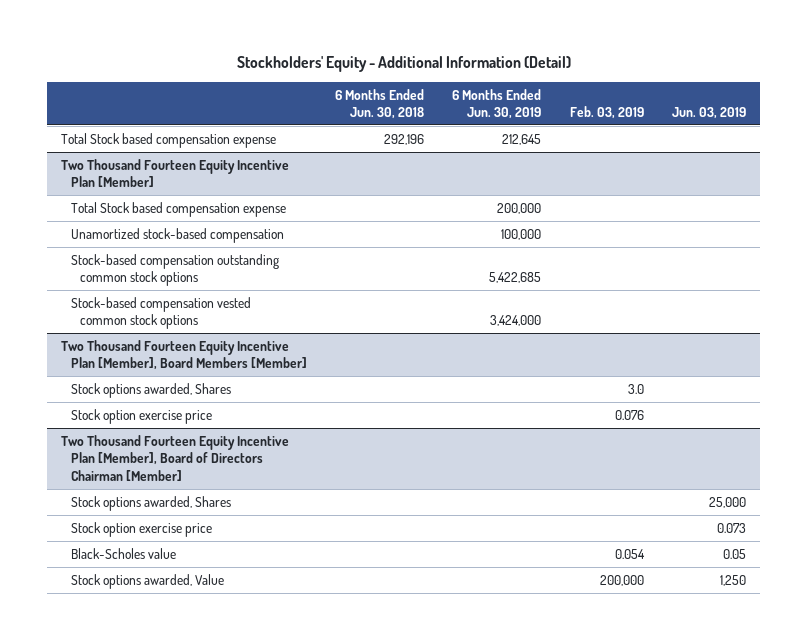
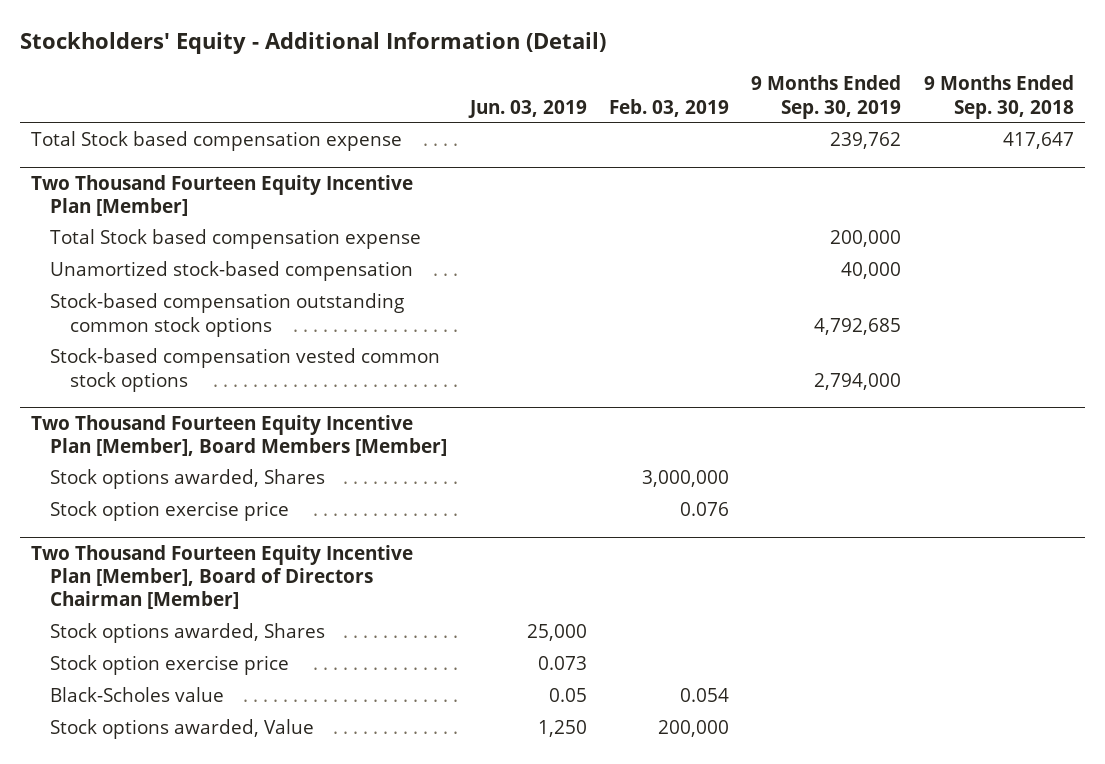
[335,88,425,119] 6 Months Ended Jun. 30, 2018 -> none
[452,88,542,119] 6 Months Ended Jun. 30, 2019 -> none
none -> [751,75,902,119] 9 Months Ended Sep. 30, 2019
none -> [923,75,1074,119] 9 Months Ended Sep. 30, 2018
[627,383,644,394] 3.0 -> [642,470,730,488] 3,000,000

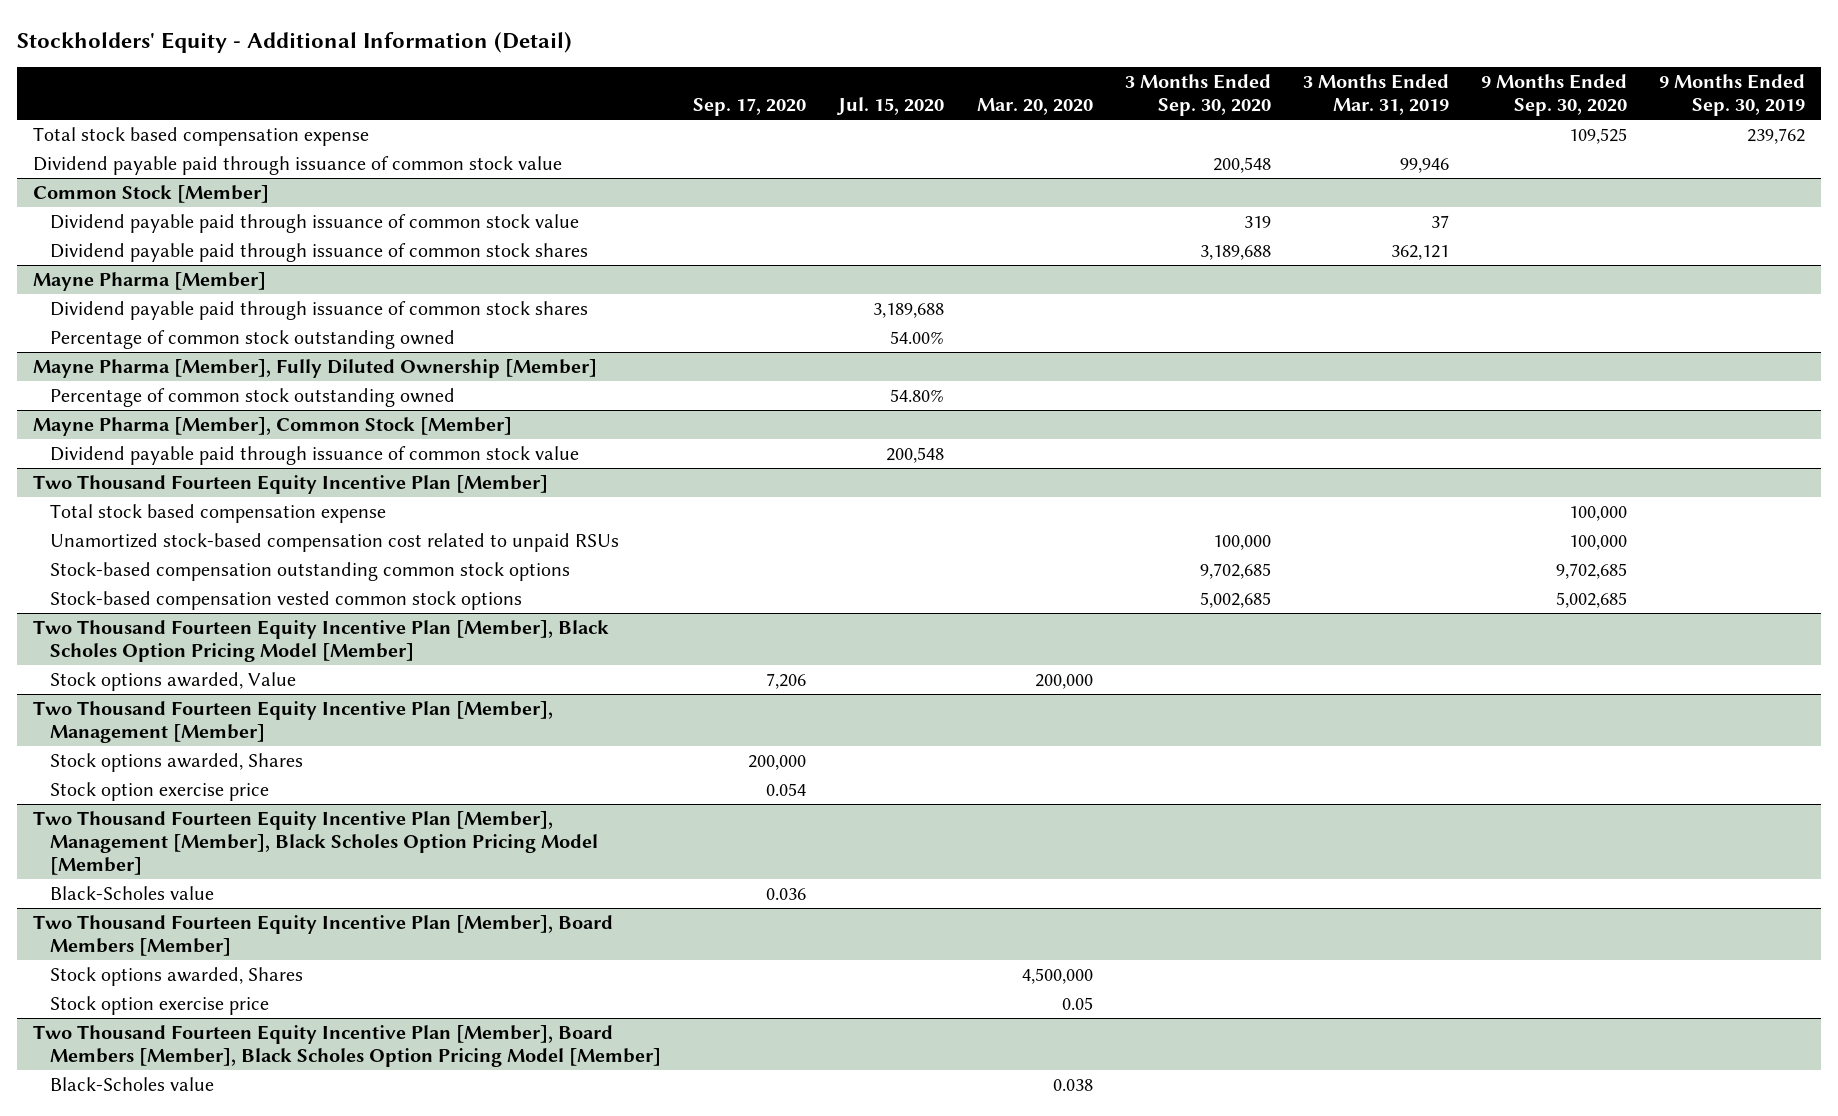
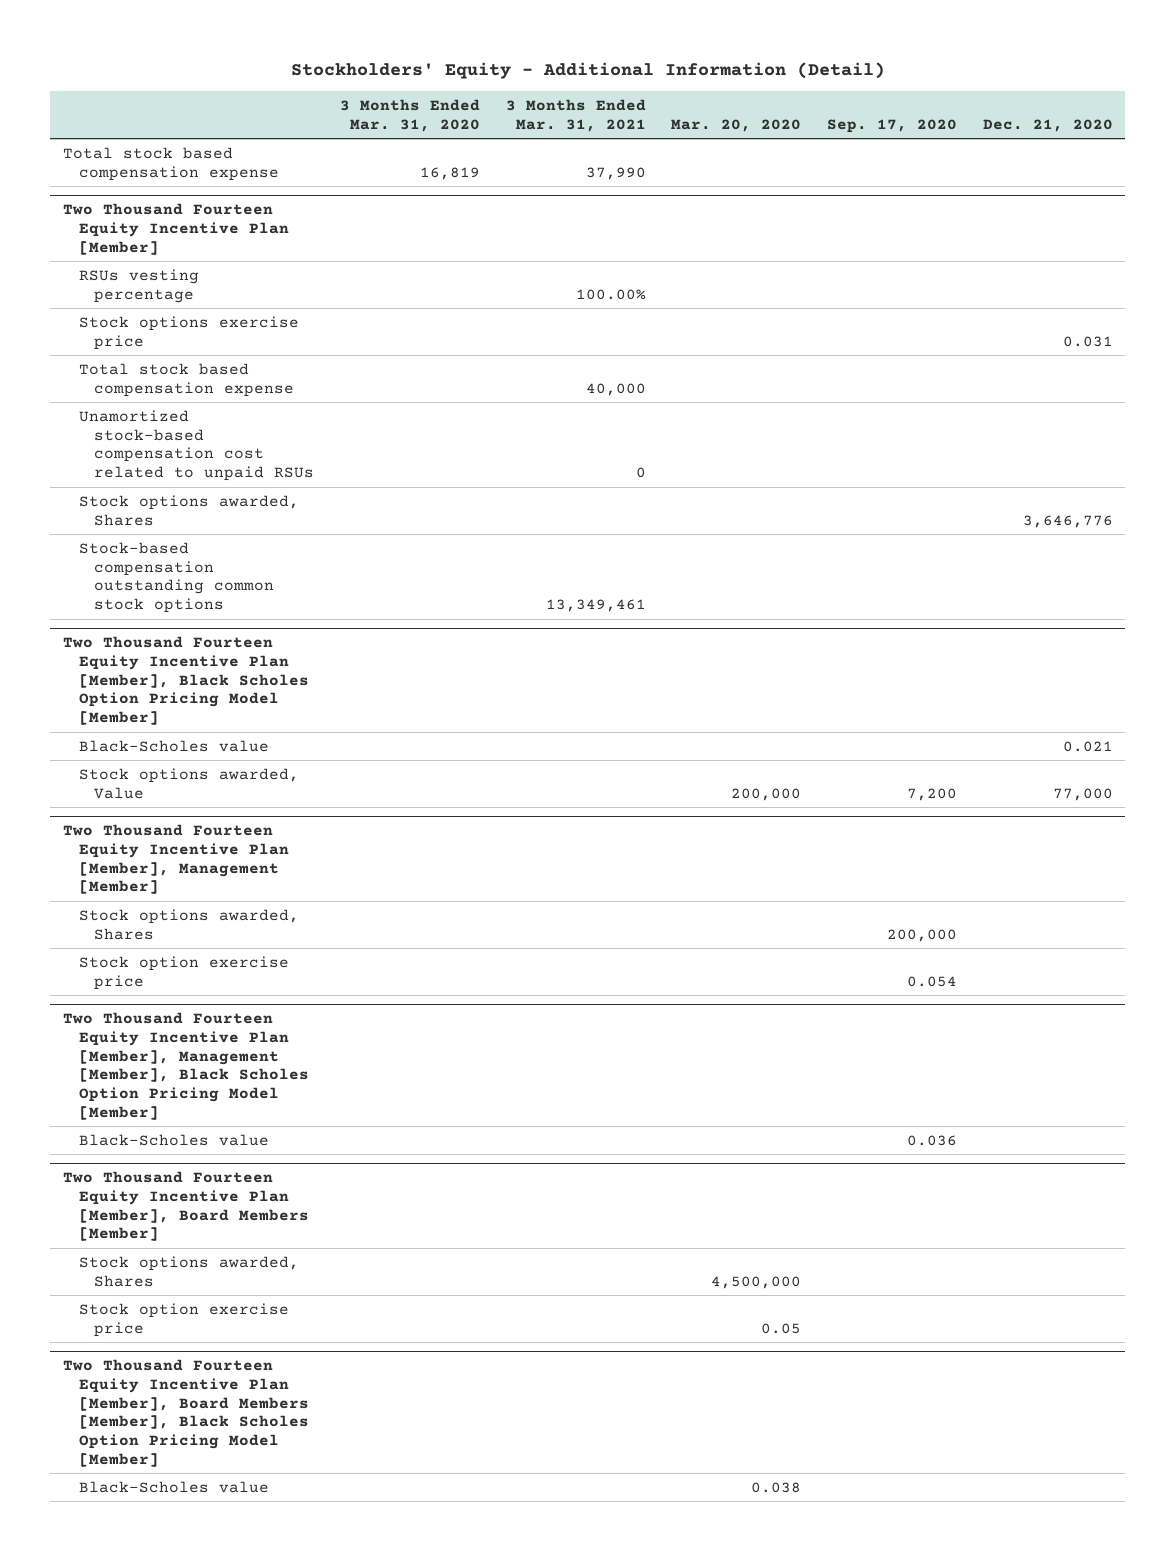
[836,97,945,116] Jul. 15, 2020 -> none
[1124,74,1271,117] 3 Months Ended Sep. 30, 2020 -> none
[1302,74,1449,116] 3 Months Ended Mar. 31, 2019 -> none
[1481,74,1628,117] 9 Months Ended Sep. 30, 2020 -> none
[1659,74,1806,117] 9 Months Ended Sep. 30, 2019 -> none
none -> [340,99,481,132] 3 Months Ended Mar. 31, 2020
none -> [505,99,646,132] 3 Months Ended Mar. 31, 2021
none -> [982,118,1113,132] Dec. 21, 2020
[32,156,562,176] Dividend payable paid through issuance of common stock value -> none
[32,185,269,204] Common Stock [Member] -> none
[50,214,580,234] Dividend payable paid through issuance of common stock value -> none
[50,243,589,263] Dividend payable paid through issuance of common stock shares -> none
[32,272,266,292] Mayne Pharma [Member] -> none
[50,301,589,321] Dividend payable paid through issuance of common stock shares -> none
[50,330,456,350] Percentage of common stock outstanding owned -> none
[32,359,597,379] Mayne Pharma [Member], Fully Diluted Ownership [Member] -> none
[50,388,456,408] Percentage of common stock outstanding owned -> none
[32,417,512,437] Mayne Pharma [Member], Common Stock [Member] -> none
[50,446,580,466] Dividend payable paid through issuance of common stock value -> none
none -> [78,268,199,303] RSUs vesting percentage
none -> [78,315,299,350] Stock options exercise price
none -> [78,494,299,526] Stock options awarded, Shares
[50,591,523,611] Stock-based compensation vested common stock options -> none
none -> [78,739,269,752] Black-Scholes value
[766,673,807,690] 7,206 -> [906,787,957,801] 7,200

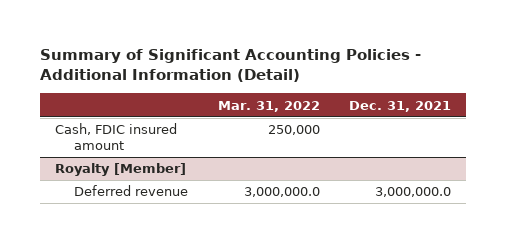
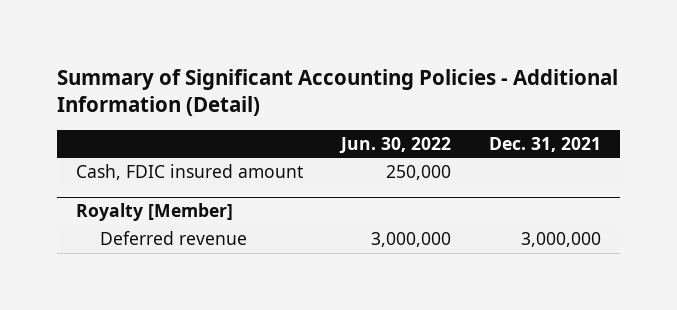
[217,100,320,112] Mar. 31, 2022 -> none
none -> [339,136,452,154] Jun. 30, 2022
[375,187,452,198] 3,000,000.0 -> [521,232,602,248] 3,000,000

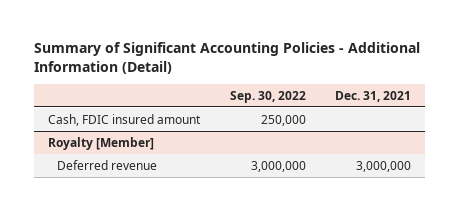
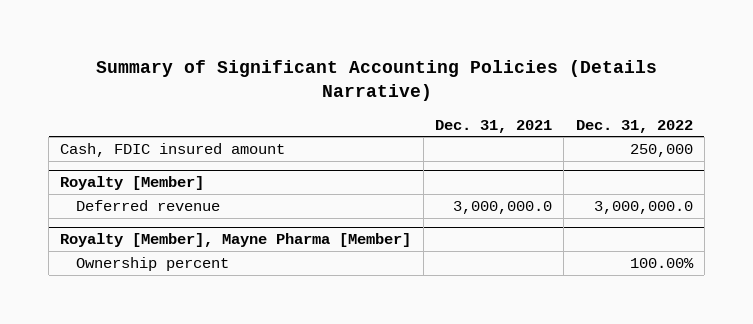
[33,41,420,74] Summary of Significant Accounting Policies - Additional Information (Detail) -> [95,59,657,101] Summary of Significant Accounting Policies (Details Narrative)
[229,90,306,103] Sep. 30, 2022 -> none
none -> [575,119,693,133] Dec. 31, 2022
[355,160,411,172] 3,000,000 -> [453,201,553,215] 3,000,000.0
none -> [60,233,412,248] Royalty [Member], Mayne Pharma [Member]
none -> [75,257,229,272] Ownership percent

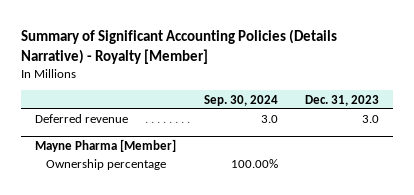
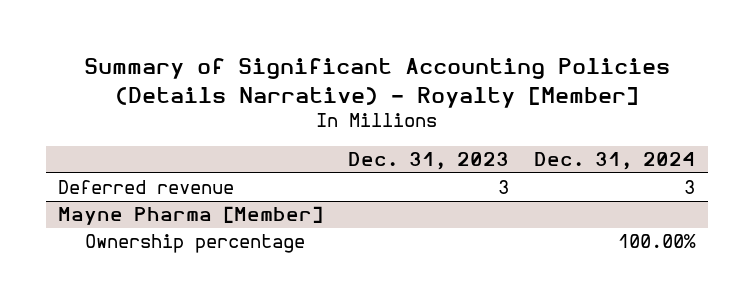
[203,94,278,106] Sep. 30, 2024 -> none
none -> [534,152,696,171] Dec. 31, 2024
[362,115,380,124] 3.0 -> [498,180,510,195] 3

